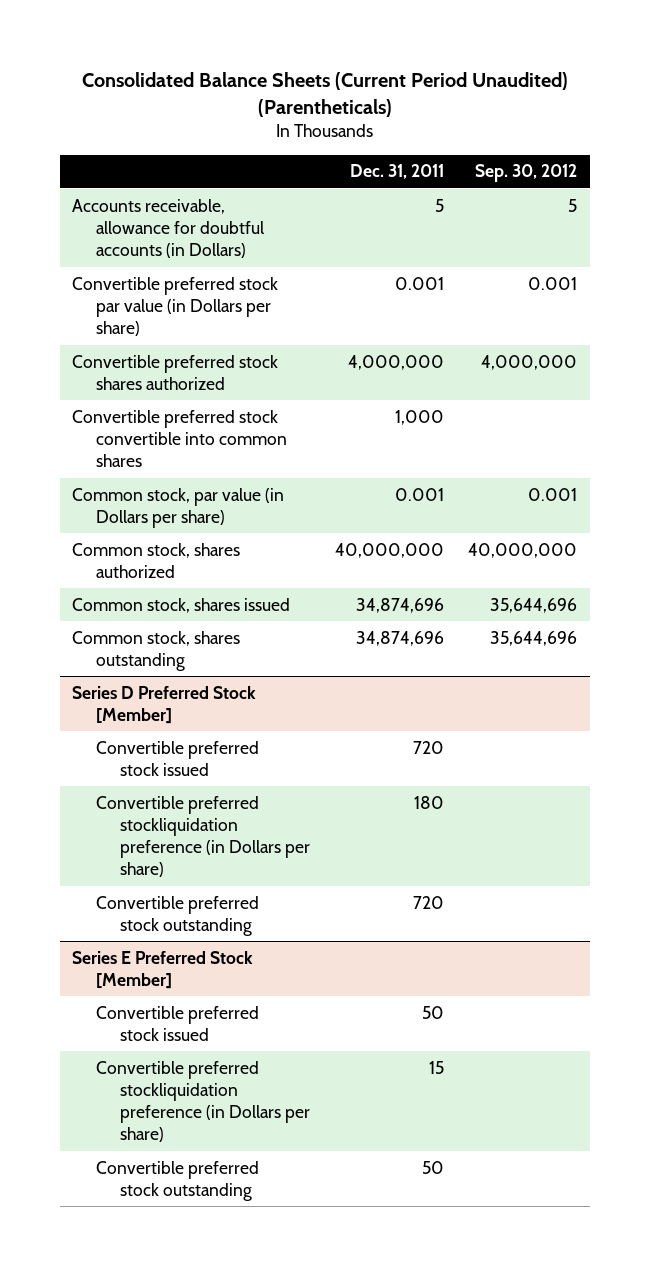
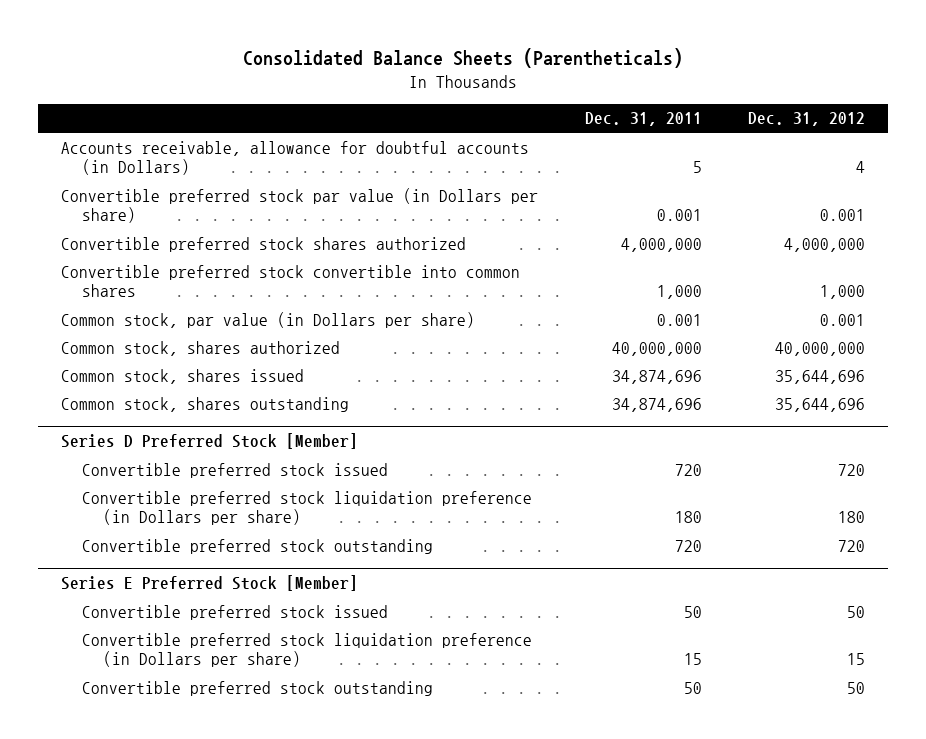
[81,71,568,117] Consolidated Balance Sheets (Current Period Unaudited) (Parentheticals) -> [243,48,684,69] Consolidated Balance Sheets (Parentheticals)
[475,164,578,183] Sep. 30, 2012 -> none
none -> [747,112,865,127] Dec. 31, 2012
[96,795,311,878] Convertible preferred stockliquidation preference (in Dollars per share) -> [82,490,533,526] Convertible preferred stock liquidation preference (in Dollars per share)
[96,1060,311,1143] Convertible preferred stockliquidation preference (in Dollars per share) -> [82,632,533,668] Convertible preferred stock liquidation preference (in Dollars per share)

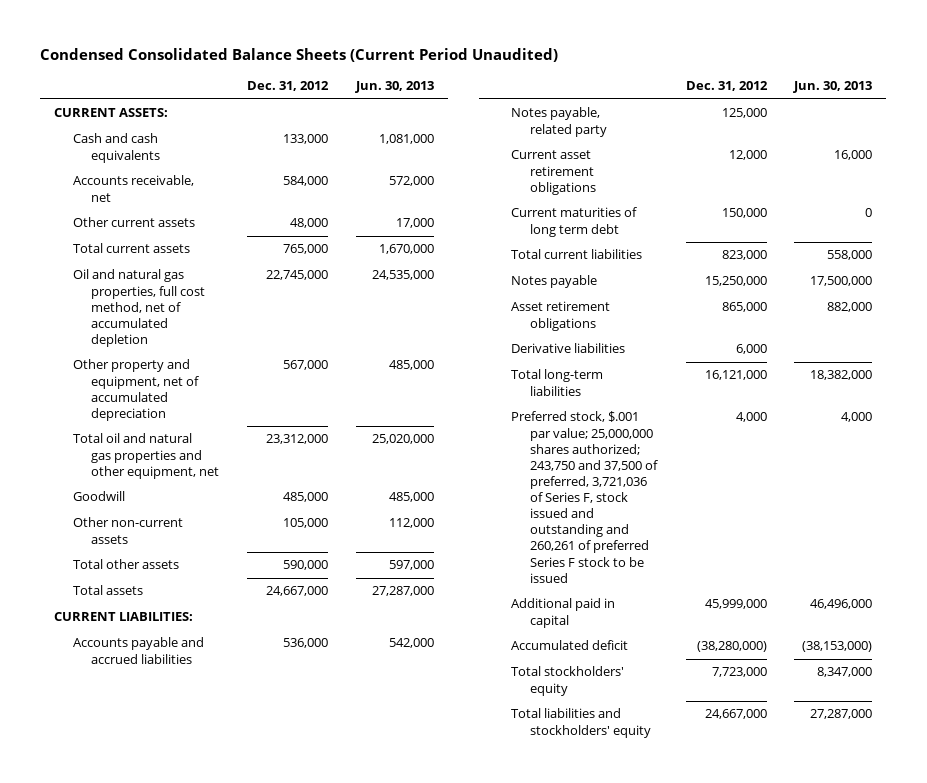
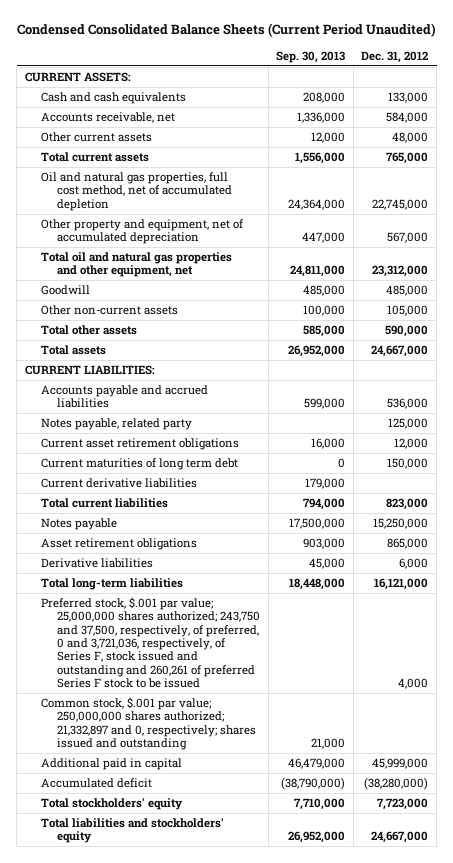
[354,81,434,94] Jun. 30, 2013 -> none
none -> [276,50,346,63] Sep. 30, 2013
none -> [40,478,197,489] Current derivative liabilities
[511,411,658,583] Preferred stock, $.001 par value; 25,000,000 shares authorized; 243,750 and 37,500 of preferred, 3,721,036 of Series F, stock issued and outstanding and 260,261 of preferred Series F stock to be issued -> [40,597,260,688] Preferred stock, $.001 par value; 25,000,000 shares authorized; 243,750 and 37,500, respectively, of preferred, 0 and 3,721,036, respectively, of Series F, stock issued and outstanding and 260,261 of preferred Series F stock to be issued
none -> [40,697,256,751] Common stock, $.001 par value; 250,000,000 shares authorized; 21,332,897 and 0, respectively; shares issued and outstanding

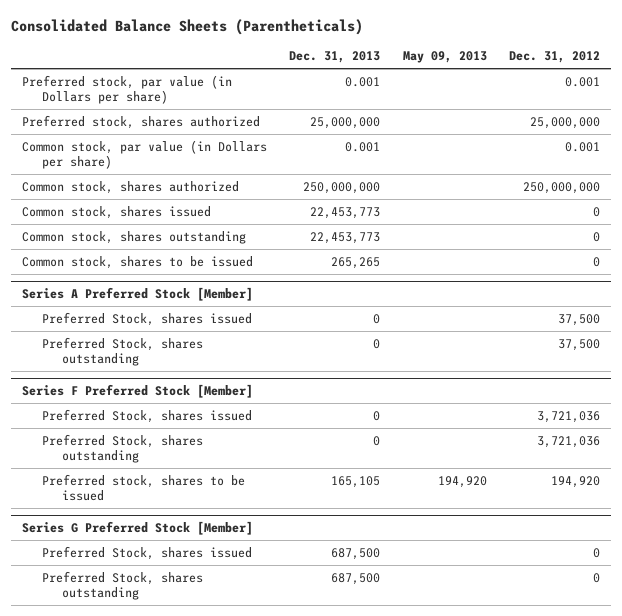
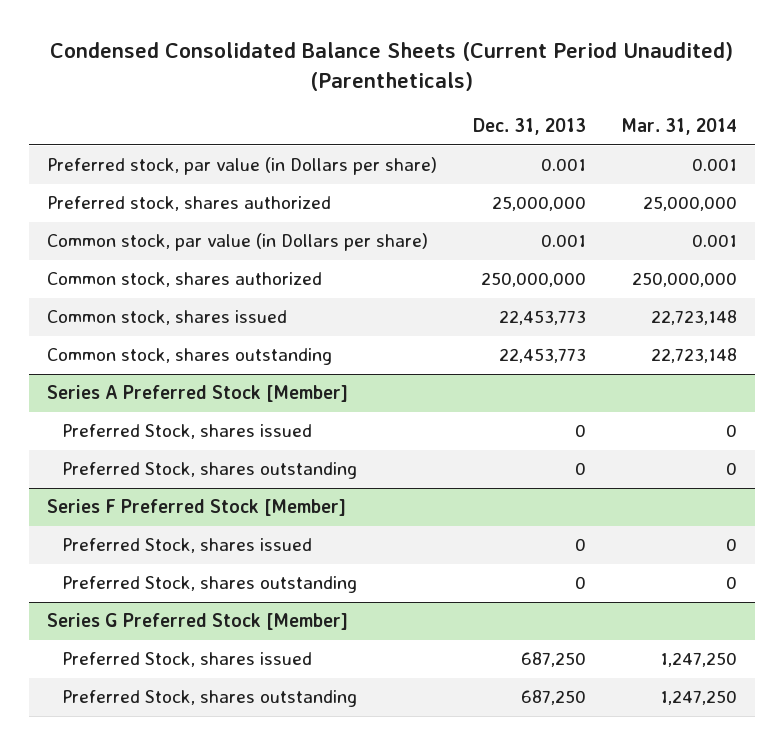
[11,18,364,35] Consolidated Balance Sheets (Parentheticals) -> [50,42,734,92] Condensed Consolidated Balance Sheets (Current Period Unaudited) (Parentheticals)
[402,51,487,64] May 09, 2013 -> none
[509,51,601,64] Dec. 31, 2012 -> none
none -> [621,118,738,136] Mar. 31, 2014
[22,255,254,269] Common stock, shares to be issued -> none
[42,473,246,502] Preferred stock, shares to be issued -> none
[331,547,381,560] 687,500 -> [520,652,586,668] 687,250
[331,572,381,585] 687,500 -> [520,690,586,706] 687,250

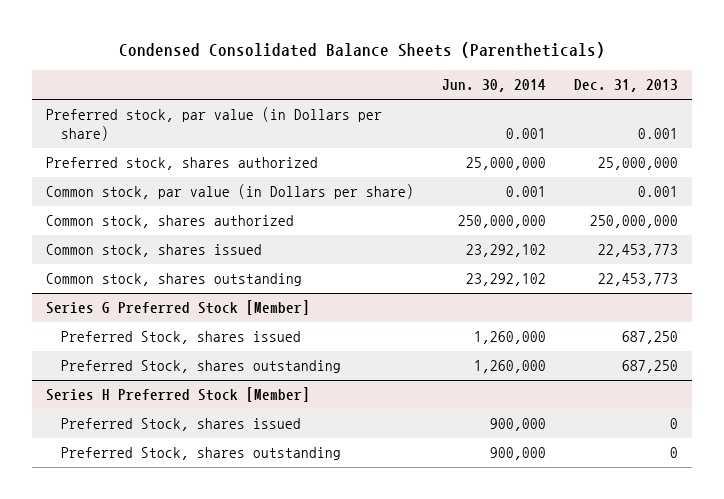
[50,42,734,92] Condensed Consolidated Balance Sheets (Current Period Unaudited) (Parentheticals) -> [119,42,606,59] Condensed Consolidated Balance Sheets (Parentheticals)
[621,118,738,136] Mar. 31, 2014 -> none
none -> [442,79,547,93] Jun. 30, 2014
[46,385,348,403] Series A Preferred Stock [Member] -> none
[61,424,312,440] Preferred Stock, shares issued -> none
[61,462,357,480] Preferred Stock, shares outstanding -> none
[46,499,346,517] Series F Preferred Stock [Member] -> none
[61,538,312,554] Preferred Stock, shares issued -> none
[61,576,357,594] Preferred Stock, shares outstanding -> none
none -> [46,387,311,403] Series H Preferred Stock [Member]
none -> [61,418,302,432] Preferred Stock, shares issued
none -> [61,447,342,461] Preferred Stock, shares outstanding

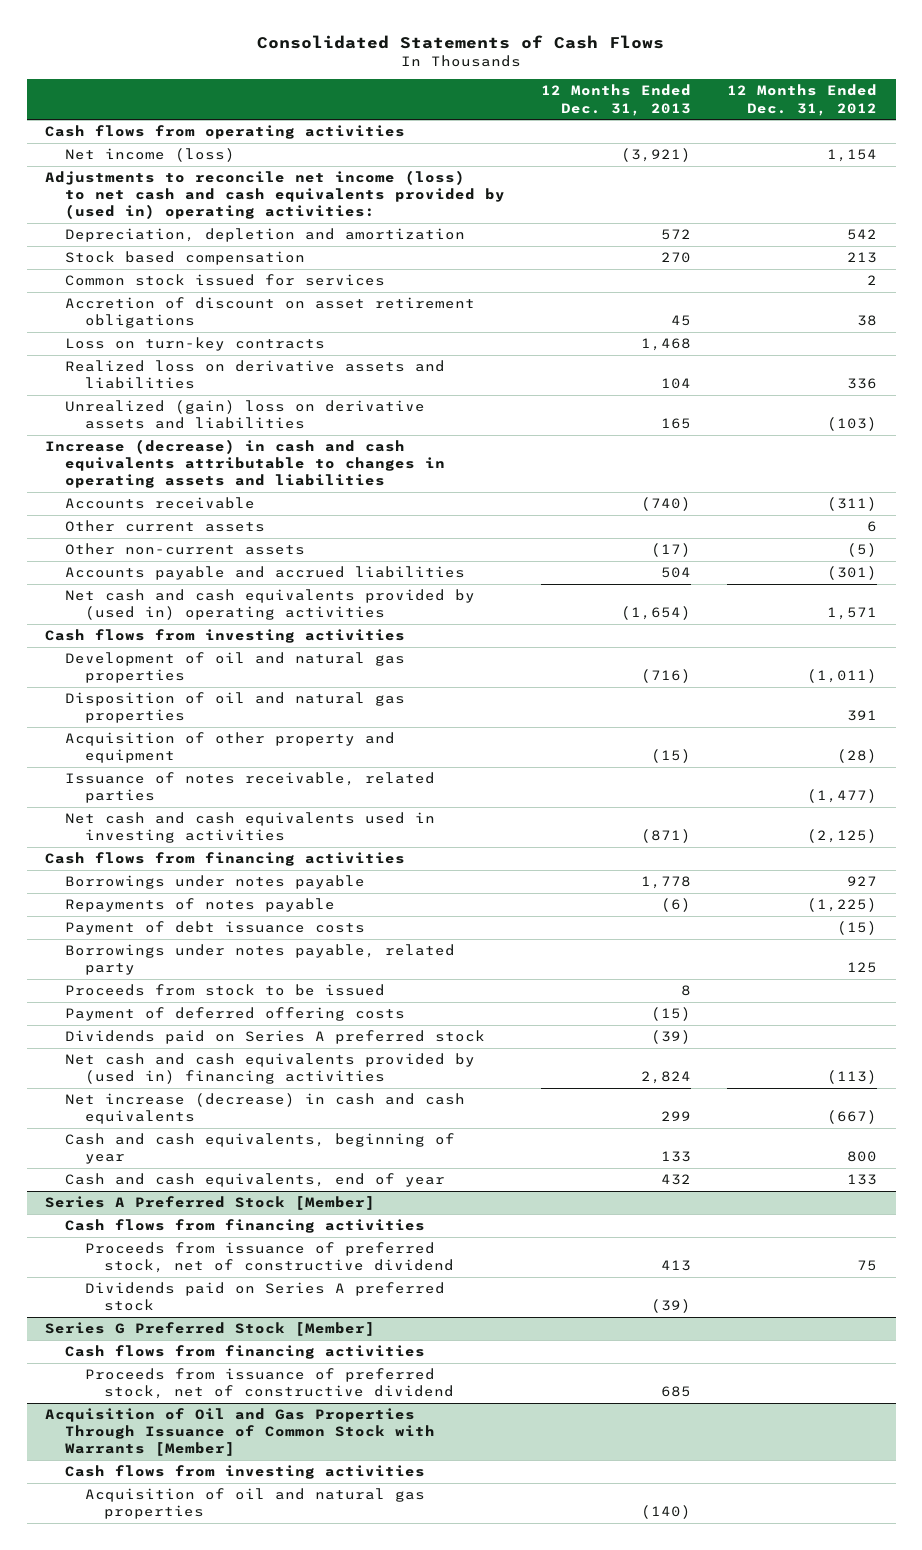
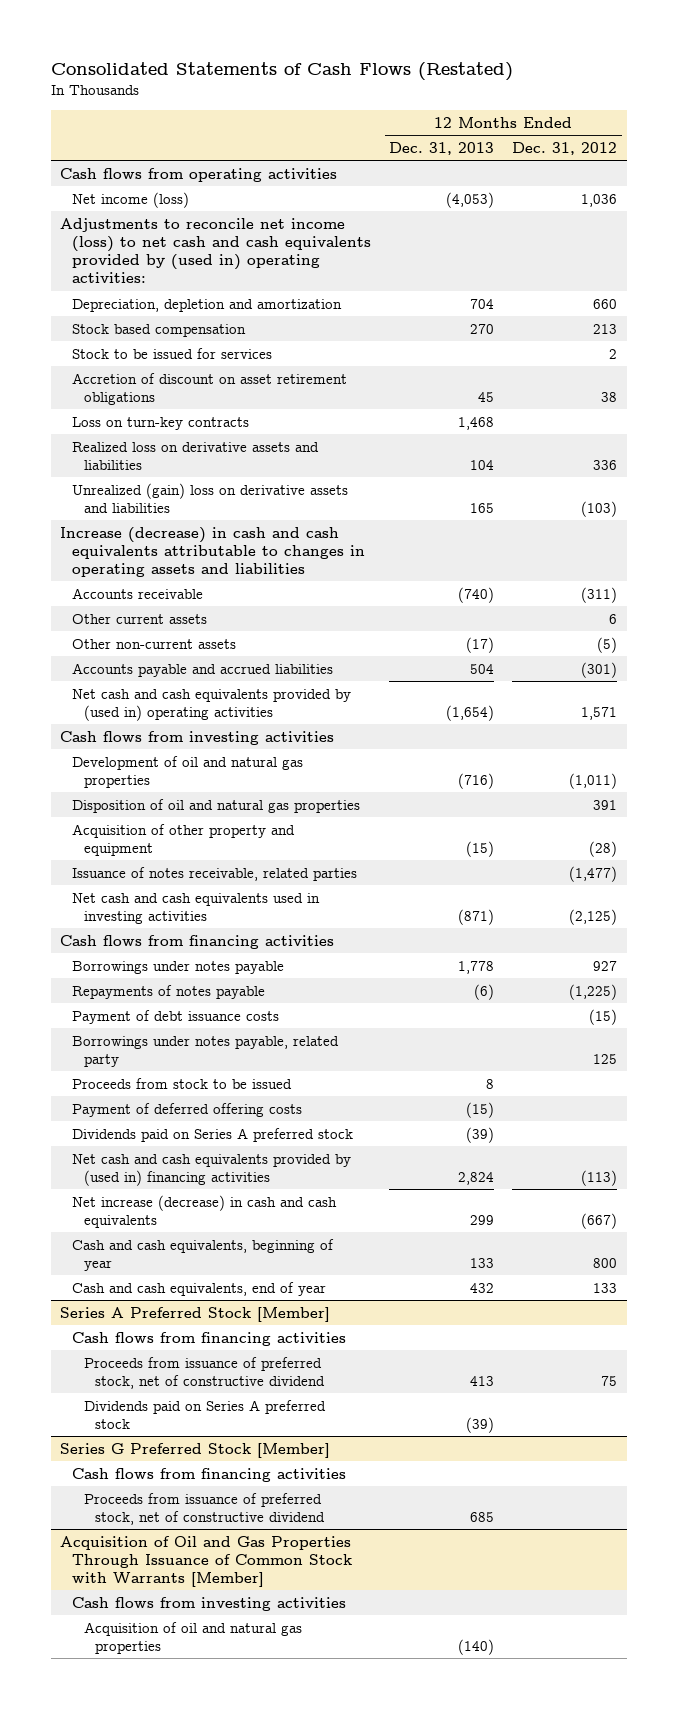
[257,34,665,49] Consolidated Statements of Cash Flows -> [51,61,514,81] Consolidated Statements of Cash Flows (Restated)
[621,148,692,163] (3,921) -> [446,191,495,208] (4,053)
[827,149,878,163] 1,154 -> [581,193,618,207] 1,036
[661,229,692,241] 572 -> [470,298,495,309] 704
[847,229,878,241] 542 -> [593,298,618,309] 660
[64,274,385,287] Common stock issued for services -> [72,347,273,359] Stock to be issued for services

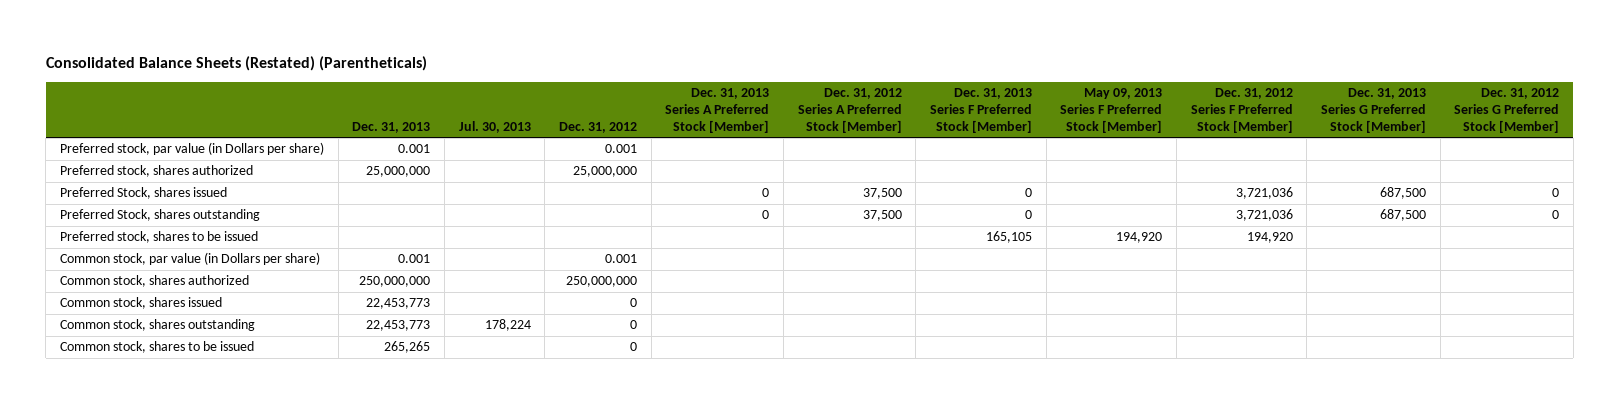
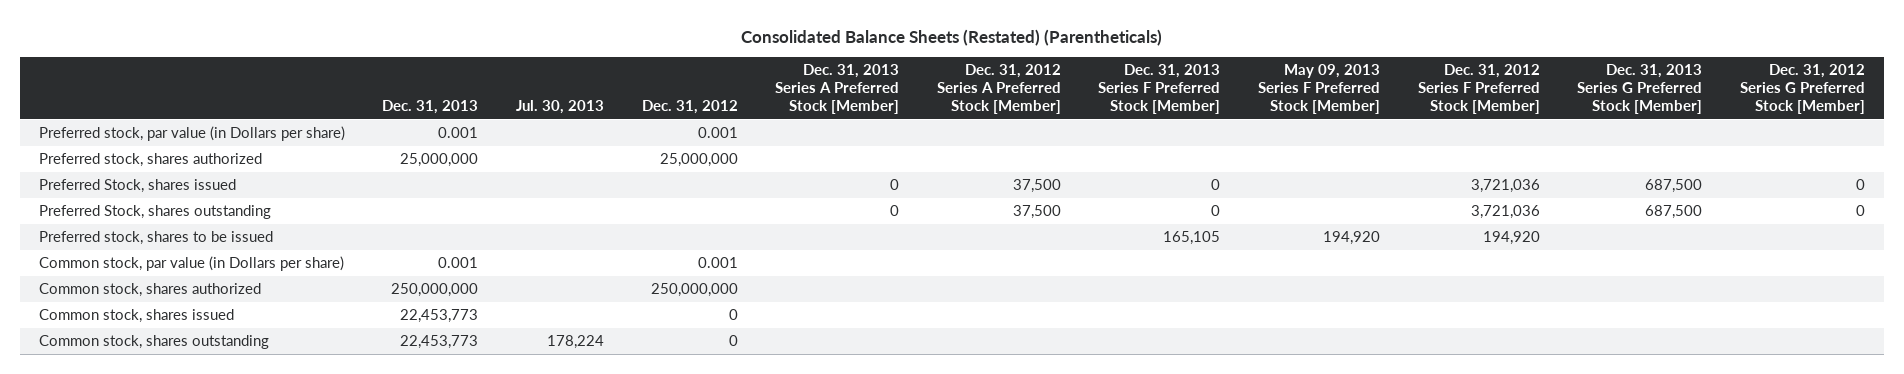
[59,341,254,354] Common stock, shares to be issued -> none

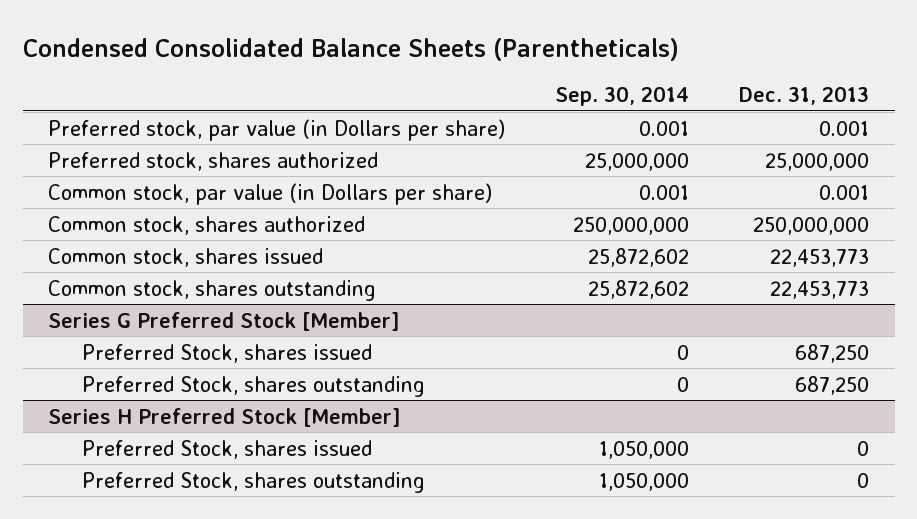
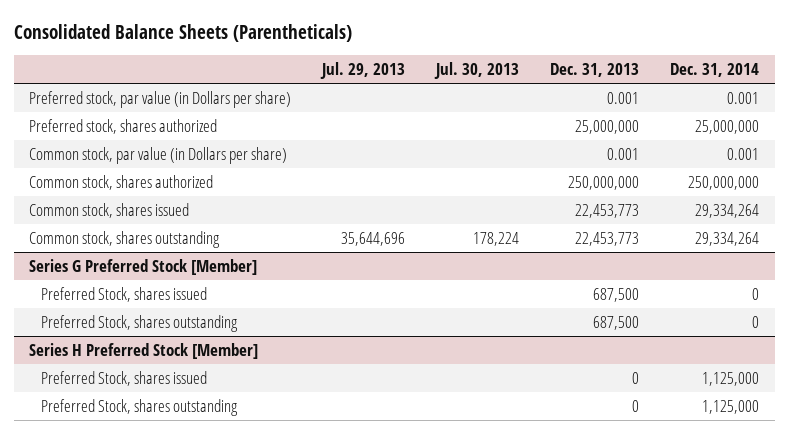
[22,37,679,61] Condensed Consolidated Balance Sheets (Parentheticals) -> [13,24,352,43] Consolidated Balance Sheets (Parentheticals)
[555,86,690,107] Sep. 30, 2014 -> none
none -> [320,62,406,80] Jul. 29, 2013
none -> [434,62,520,80] Jul. 30, 2013
none -> [670,63,760,78] Dec. 31, 2014
[795,343,870,363] 687,250 -> [593,287,640,302] 687,500
[795,375,870,395] 687,250 -> [593,315,640,330] 687,500

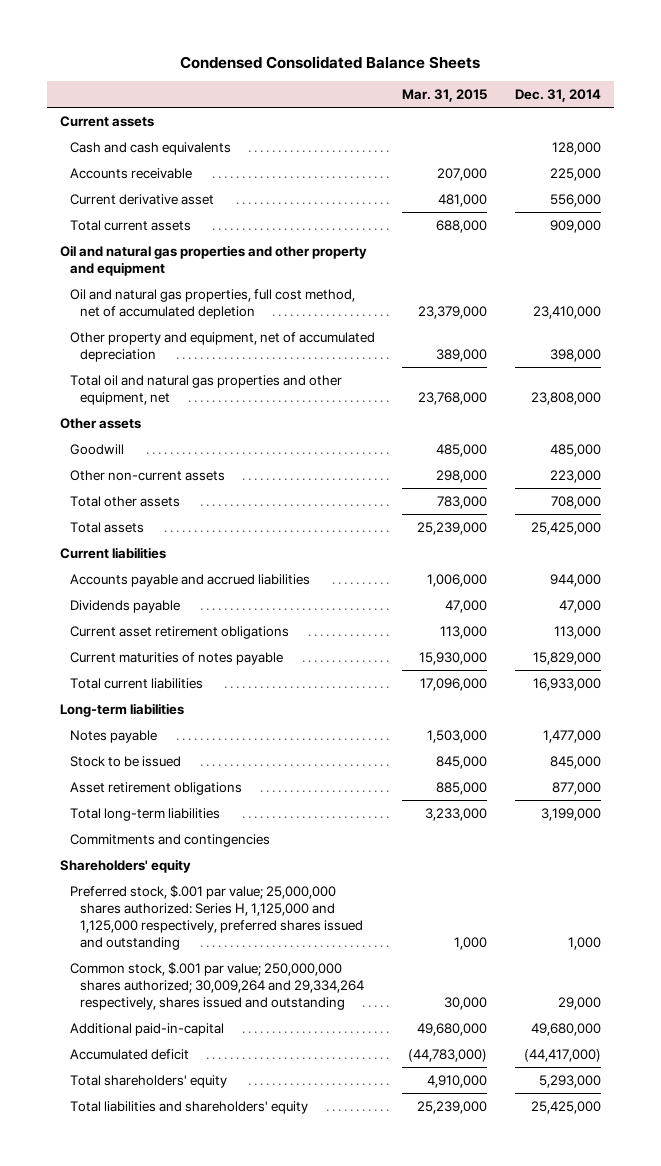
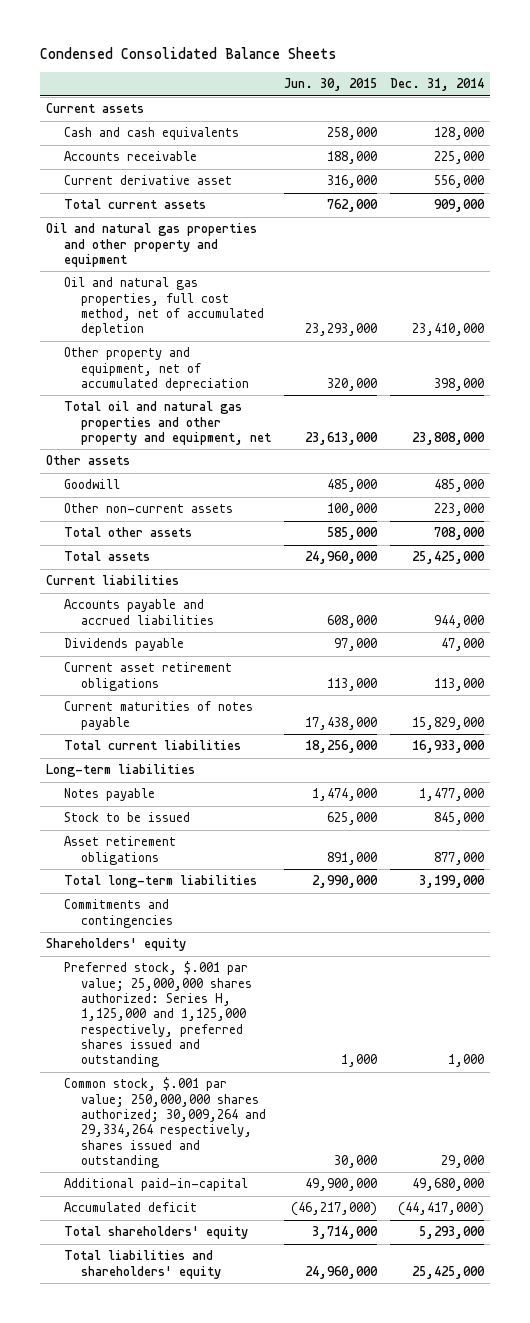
[402,88,488,102] Mar. 31, 2015 -> none
none -> [284,78,378,92] Jun. 30, 2015
[69,374,342,405] Total oil and natural gas properties and other equipment, net -> [63,401,272,445] Total oil and natural gas properties and other property and equipment, net

